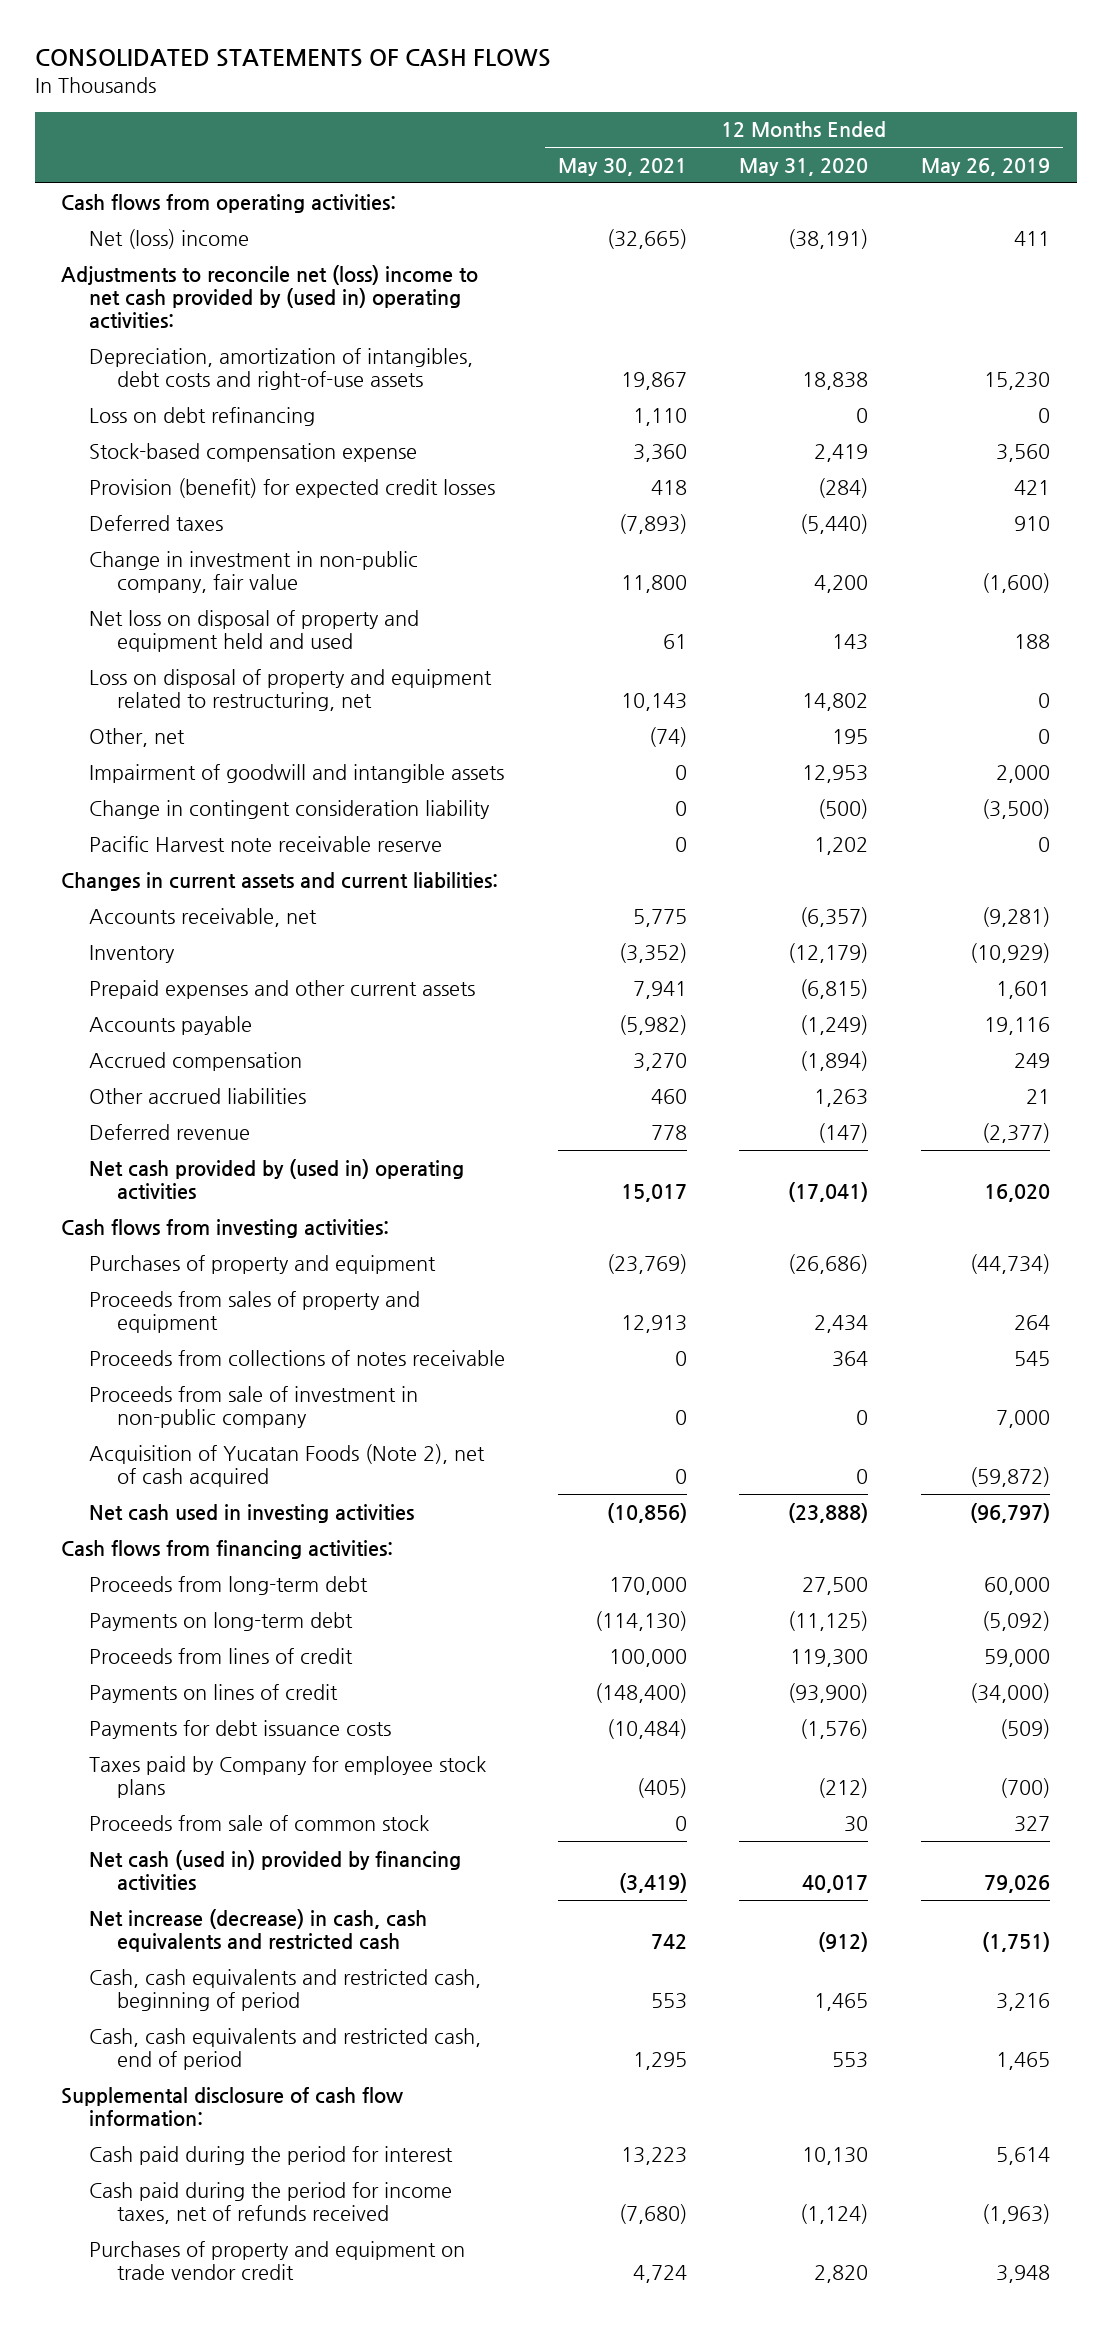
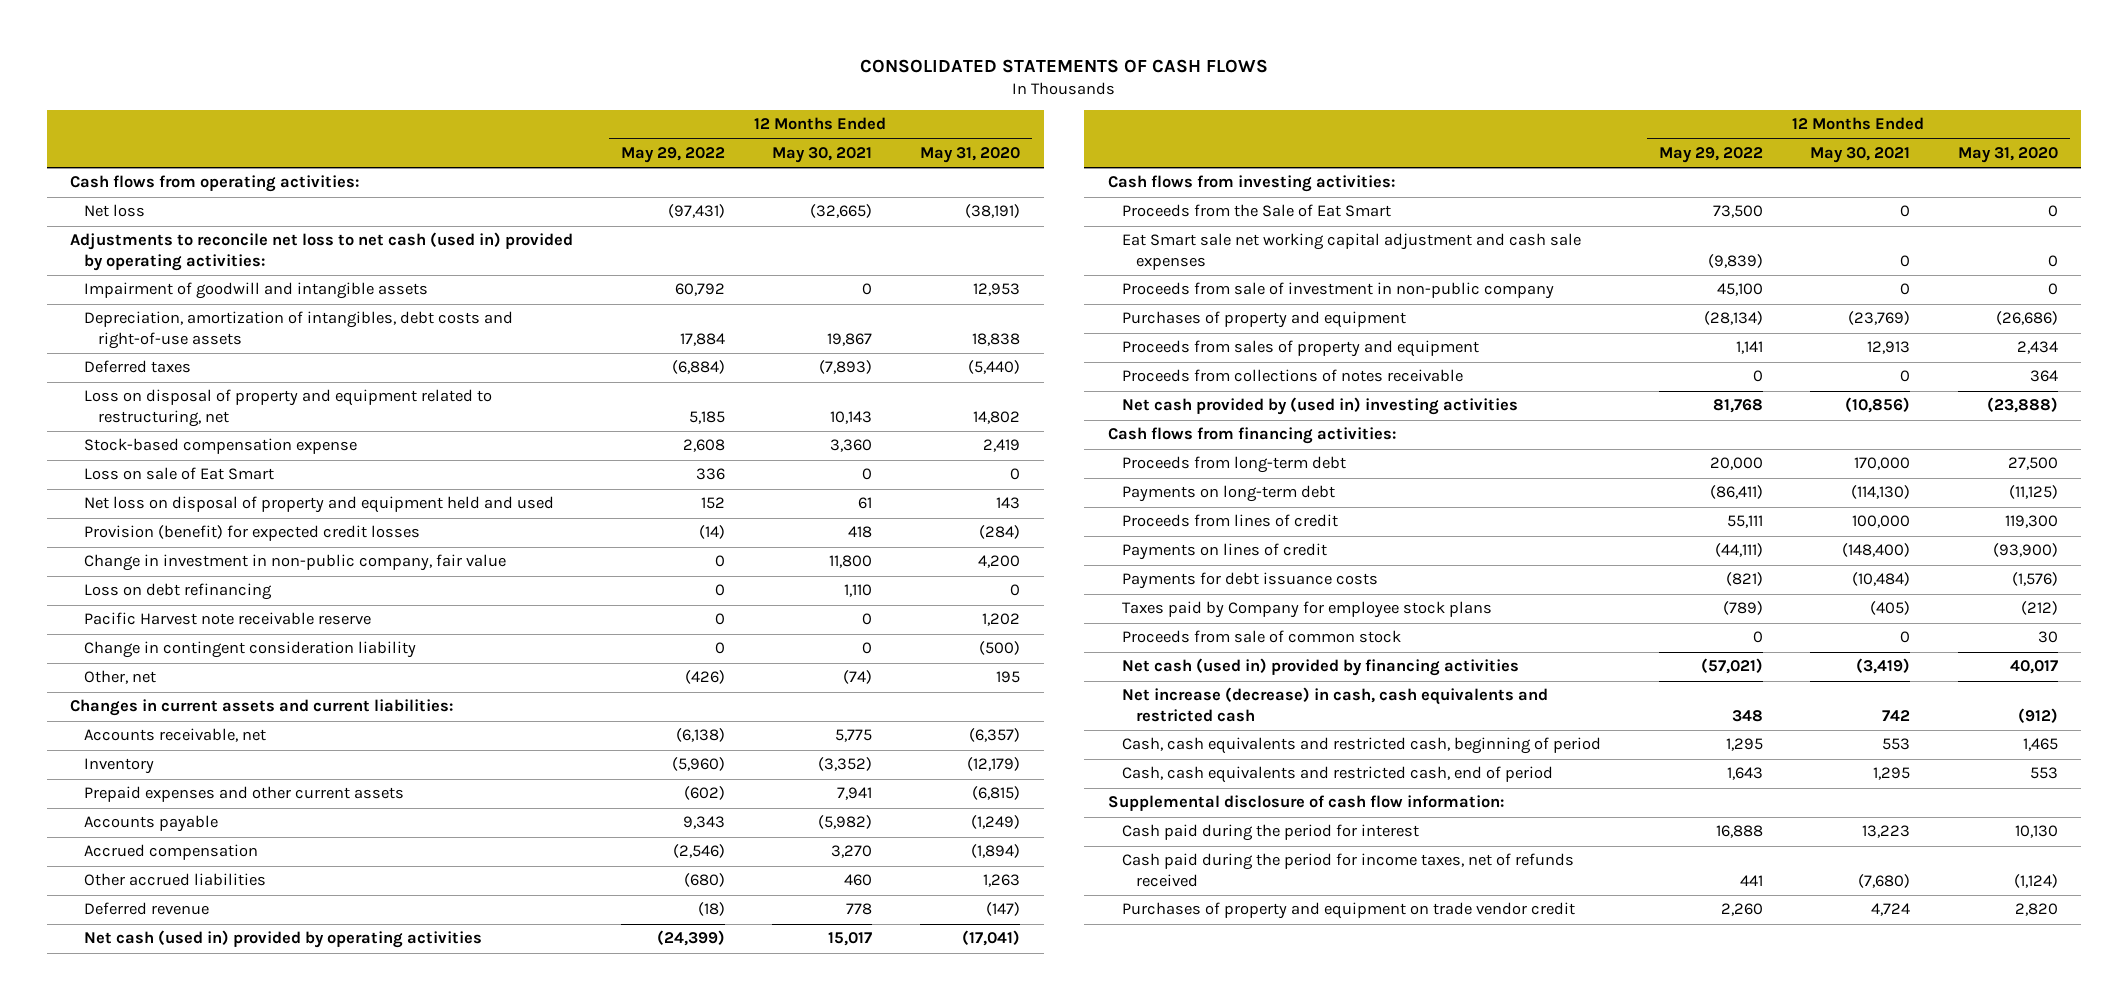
[921,157,1051,176] May 26, 2019 -> none
none -> [620,147,725,164] May 29, 2022
[89,228,250,249] Net (loss) income -> [84,204,146,218] Net loss
[60,264,478,329] Adjustments to reconcile net (loss) income to net cash provided by (used in) operating activities: -> [70,232,574,272] Adjustments to reconcile net loss to net cash (used in) provided by operating activities:
[89,763,505,783] Impairment of goodwill and intangible assets -> [84,282,429,300] Impairment of goodwill and intangible assets
[89,514,224,531] Deferred taxes -> [84,360,192,374] Deferred taxes
[89,668,493,711] Loss on disposal of property and equipment related to restructuring, net -> [84,389,493,428] Loss on disposal of property and equipment related to restructuring, net
none -> [84,467,275,481] Loss on sale of Eat Smart
[89,609,420,652] Net loss on disposal of property and equipment held and used -> [84,496,555,514] Net loss on disposal of property and equipment held and used
[89,406,316,426] Loss on debt refinancing -> [84,583,273,601] Loss on debt refinancing
[89,799,491,819] Change in contingent consideration liability -> [84,641,417,659] Change in contingent consideration liability
[89,727,186,747] Other, net -> [84,670,157,685] Other, net
[89,1158,465,1200] Net cash provided by (used in) operating activities -> [84,930,483,949] Net cash (used in) provided by operating activities
none -> [1121,204,1391,218] Proceeds from the Sale of Eat Smart
none -> [1121,233,1581,271] Eat Smart sale net working capital adjustment and cash sale expenses
[89,1385,419,1428] Proceeds from sale of investment in non-public company -> [1121,282,1554,300] Proceeds from sale of investment in non-public company
[89,1443,486,1487] Acquisition of Yucatan Foods (Note 2), net of cash acquired -> none
[89,1503,415,1523] Net cash used in investing activities -> [1121,397,1518,416] Net cash provided by (used in) investing activities

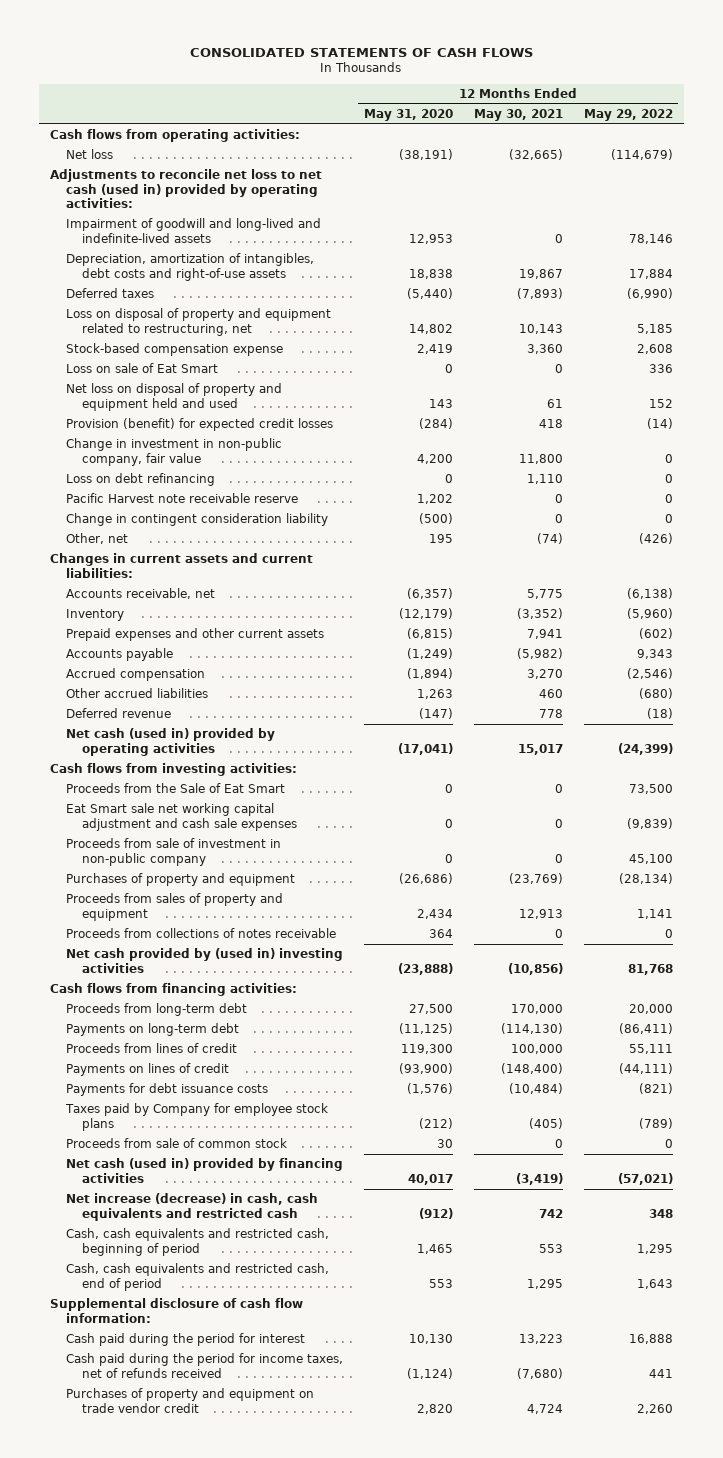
[667,204,725,219] (97,431) -> [611,149,674,161] (114,679)
[84,282,429,300] Impairment of goodwill and intangible assets -> [65,218,321,243] Impairment of goodwill and long-lived and indefinite-lived assets
[674,283,725,297] 60,792 -> [629,233,674,244] 78,146
[671,360,725,375] (6,884) -> [627,288,674,300] (6,990)

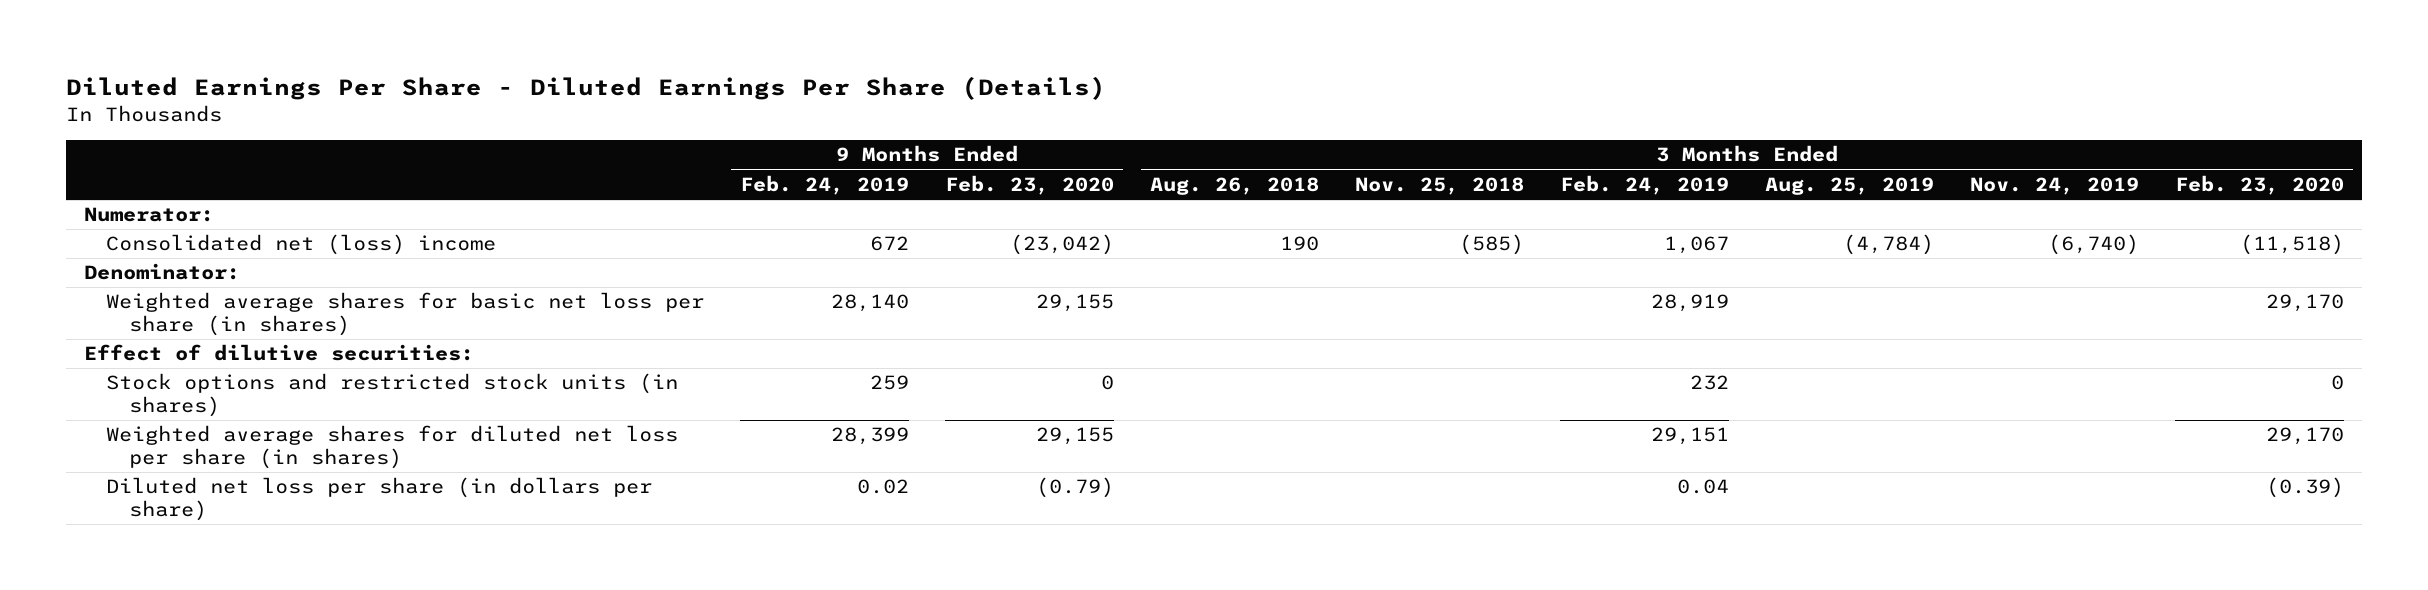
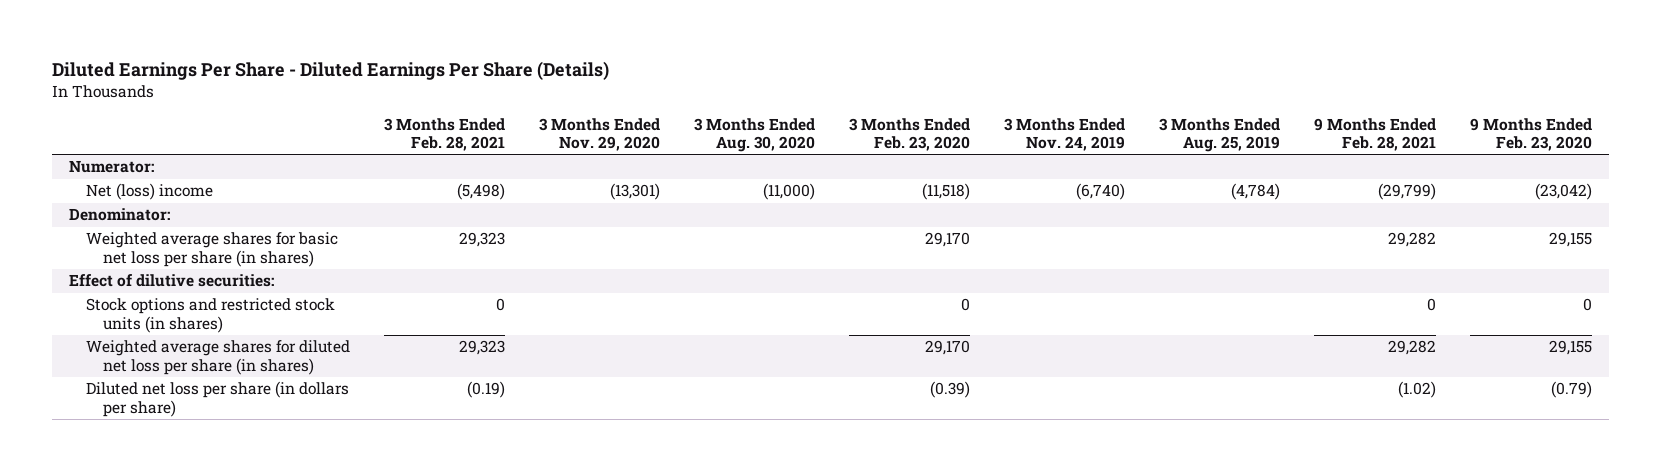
[740,174,910,195] Feb. 24, 2019 -> none
[1150,176,1320,195] Aug. 26, 2018 -> none
[1355,176,1525,195] Nov. 25, 2018 -> none
[1560,174,1730,195] Feb. 24, 2019 -> none
none -> [384,117,506,152] 3 Months Ended Feb. 28, 2021
none -> [539,117,661,152] 3 Months Ended Nov. 29, 2020
none -> [694,117,816,153] 3 Months Ended Aug. 30, 2020
none -> [1314,117,1437,152] 9 Months Ended Feb. 28, 2021
[106,234,497,256] Consolidated net (loss) income -> [86,183,214,201] Net (loss) income

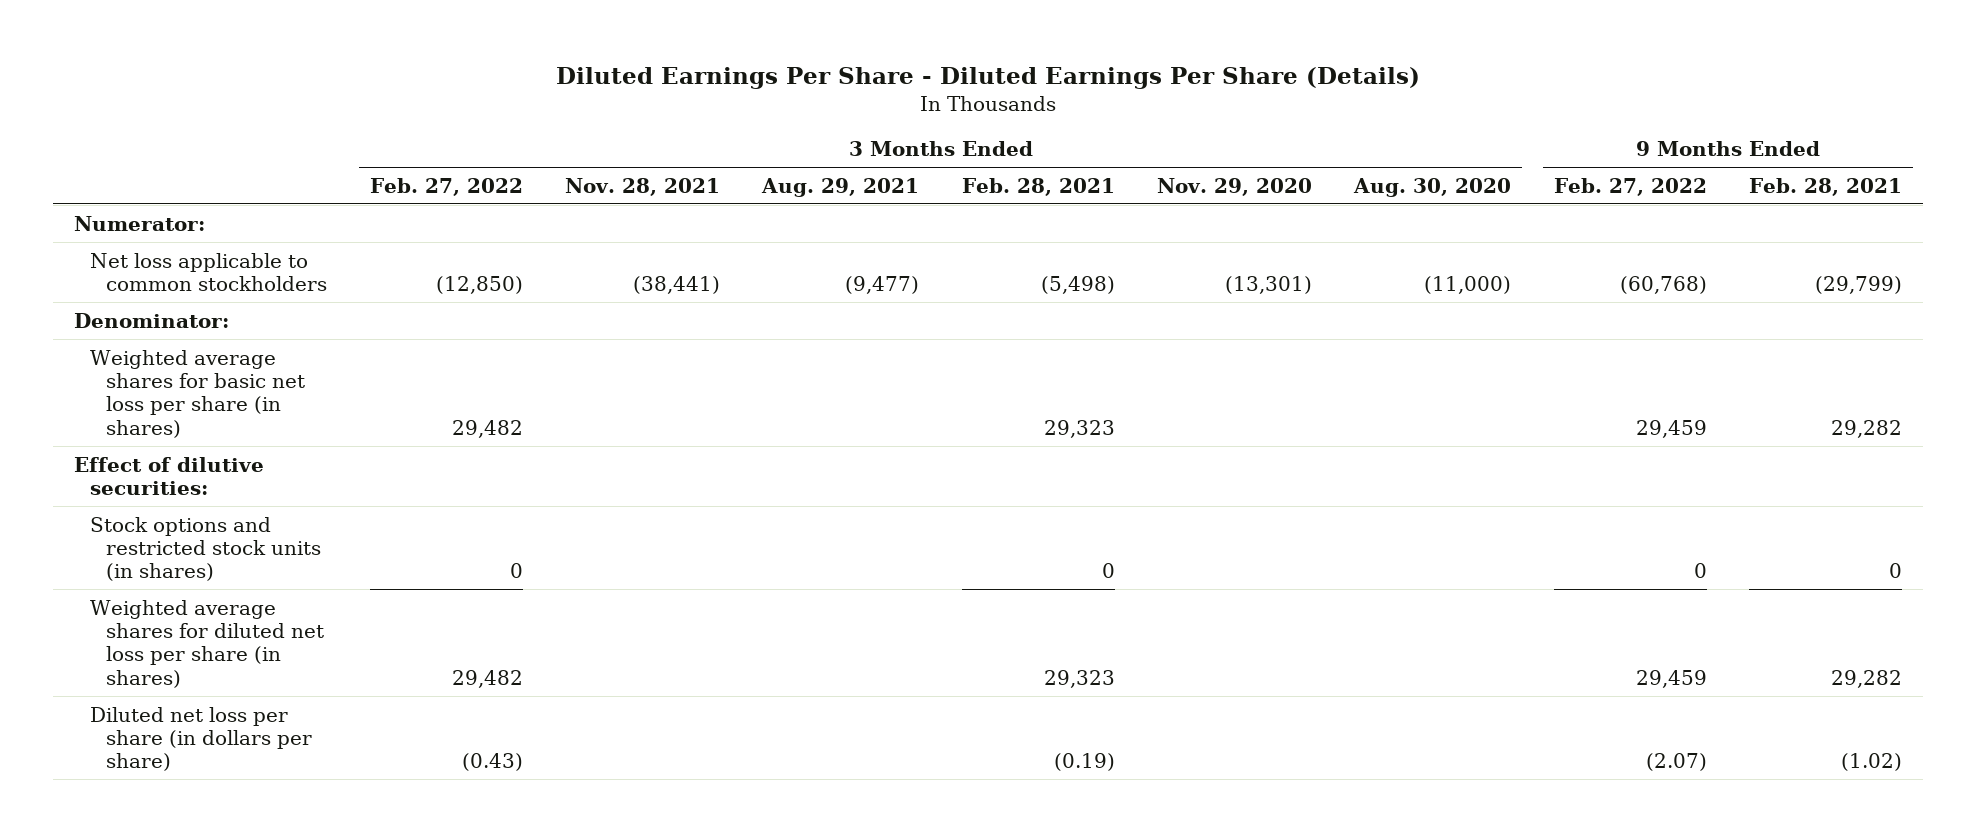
[849,117,971,152] 3 Months Ended Feb. 23, 2020 -> none
[1004,117,1126,152] 3 Months Ended Nov. 24, 2019 -> none
[1159,117,1281,153] 3 Months Ended Aug. 25, 2019 -> none
[1470,117,1593,152] 9 Months Ended Feb. 23, 2020 -> none
none -> [369,177,523,196] Feb. 27, 2022
none -> [565,177,721,196] Nov. 28, 2021
none -> [761,177,920,197] Aug. 29, 2021
none -> [1553,177,1707,196] Feb. 27, 2022
[86,183,214,201] Net (loss) income -> [90,252,328,291] Net loss applicable to common stockholders

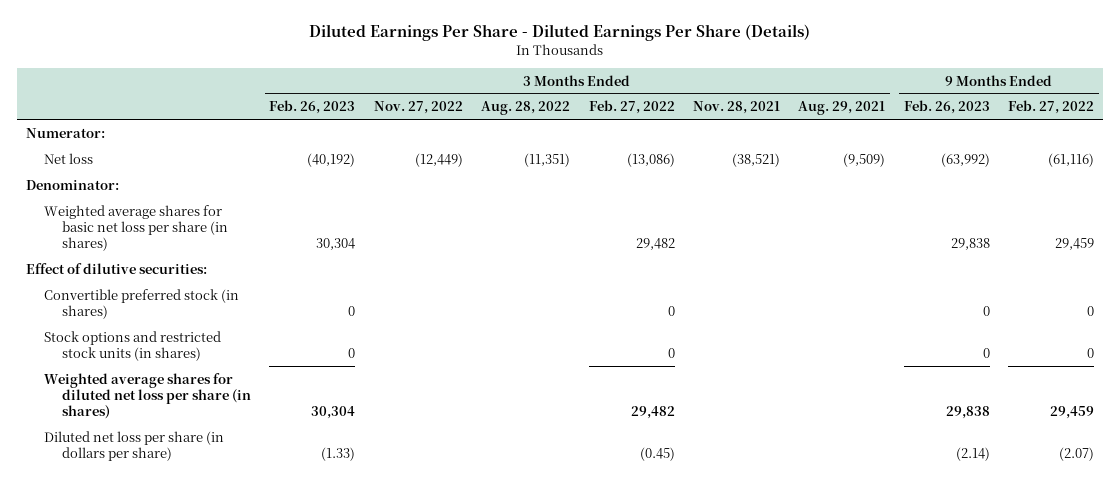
[961,177,1115,196] Feb. 28, 2021 -> none
[1157,177,1313,196] Nov. 29, 2020 -> none
[1353,177,1512,197] Aug. 30, 2020 -> none
[1749,177,1903,196] Feb. 28, 2021 -> none
none -> [269,100,356,115] Feb. 26, 2023
none -> [373,101,463,115] Nov. 27, 2022
none -> [481,101,571,116] Aug. 28, 2022
none -> [903,100,990,115] Feb. 26, 2023
[90,252,328,291] Net loss applicable to common stockholders -> [44,152,94,164] Net loss
[435,275,523,294] (12,850) -> [626,152,675,167] (13,086)
[633,275,721,294] (38,441) -> [731,152,780,167] (38,521)
[845,275,920,294] (9,477) -> [843,152,886,167] (9,509)
[1619,275,1707,294] (60,768) -> [1048,152,1095,167] (61,116)
none -> [44,288,240,319] Convertible preferred stock (in shares)
[461,753,523,772] (0.43) -> [639,446,675,461] (0.45)

